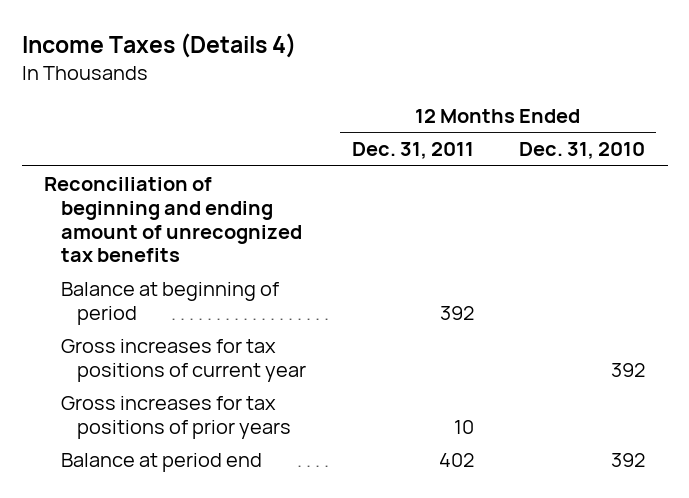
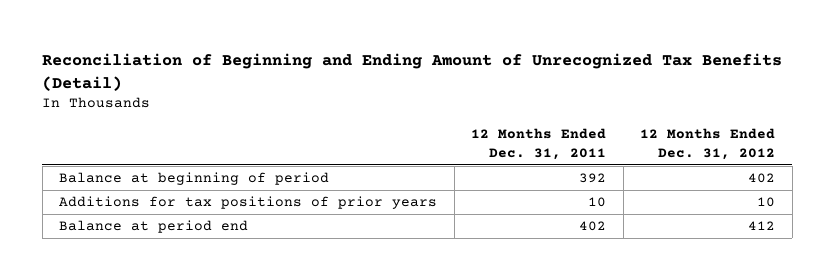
[21,32,296,58] Income Taxes (Details 4) -> [42,53,783,91] Reconciliation of Beginning and Ending Amount of Unrecognized Tax Benefits (Detail)
[519,142,646,160] Dec. 31, 2010 -> none
none -> [640,128,776,161] 12 Months Ended Dec. 31, 2012
[44,176,302,263] Reconciliation of beginning and ending amount of unrecognized tax benefits -> none
[60,338,307,382] Gross increases for tax positions of current year -> none
[60,395,292,439] Gross increases for tax positions of prior years -> [59,196,438,210] Additions for tax positions of prior years

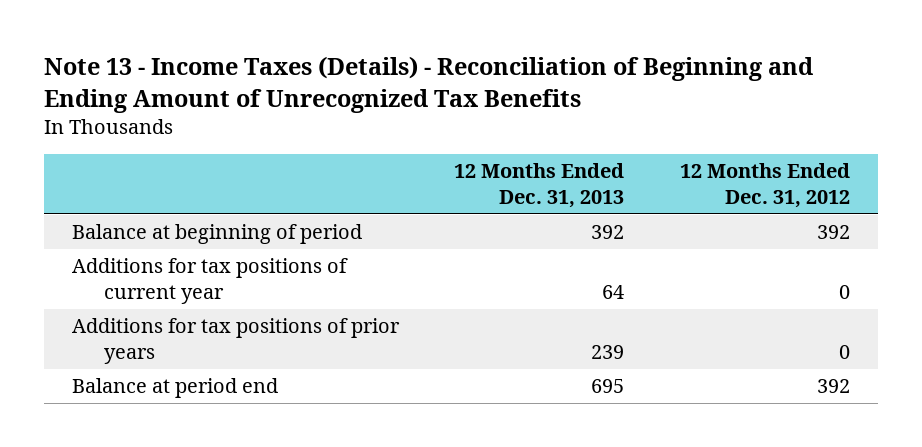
[42,53,783,91] Reconciliation of Beginning and Ending Amount of Unrecognized Tax Benefits (Detail) -> [43,56,813,113] Note 13 - Income Taxes (Details) - Reconciliation of Beginning and Ending Amount of Unrecognized Tax Benefits
[471,128,607,161] 12 Months Ended Dec. 31, 2011 -> none
none -> [454,163,625,208] 12 Months Ended Dec. 31, 2013
[748,173,776,184] 402 -> [817,225,851,240] 392
none -> [71,258,348,304] Additions for tax positions of current year
[757,197,776,208] 10 -> [839,344,851,359] 0
[748,221,776,231] 412 -> [817,379,851,394] 392

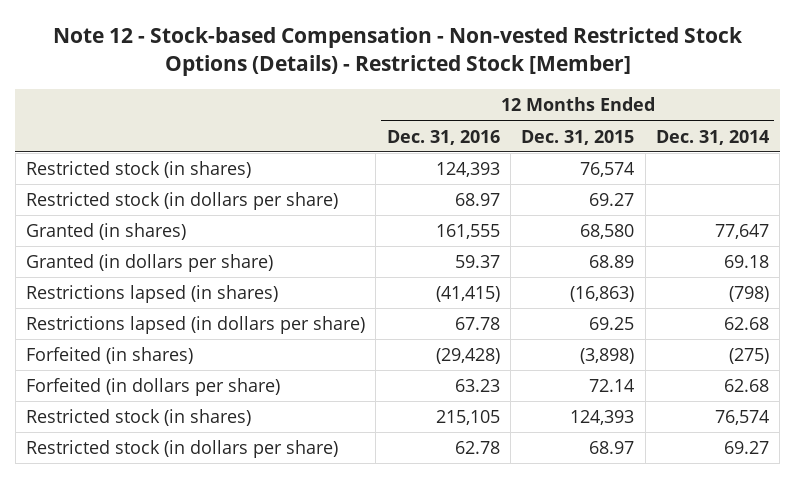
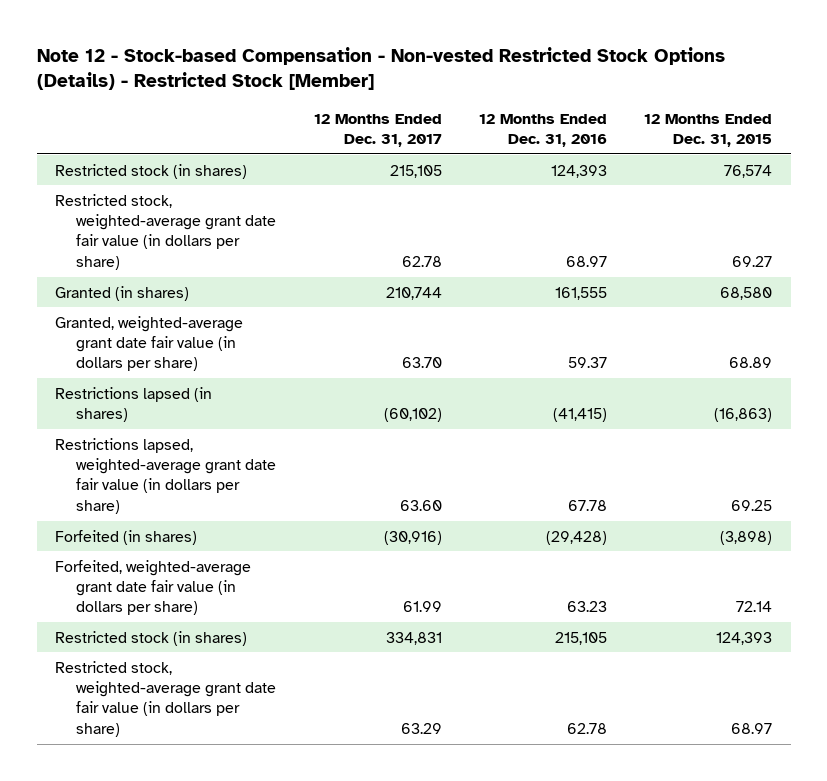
[656,129,770,145] Dec. 31, 2014 -> none
none -> [313,113,442,148] 12 Months Ended Dec. 31, 2017
[26,192,339,211] Restricted stock (in dollars per share) -> [55,193,277,270] Restricted stock, weighted-average grant date fair value (in dollars per share)
[26,254,274,273] Granted (in dollars per share) -> [55,315,244,372] Granted, weighted-average grant date fair value (in dollars per share)
[26,316,366,335] Restrictions lapsed (in dollars per share) -> [55,437,277,514] Restrictions lapsed, weighted-average grant date fair value (in dollars per share)
[26,378,281,397] Forfeited (in dollars per share) -> [55,559,252,616] Forfeited, weighted-average grant date fair value (in dollars per share)
[26,440,339,459] Restricted stock (in dollars per share) -> [55,660,277,737] Restricted stock, weighted-average grant date fair value (in dollars per share)

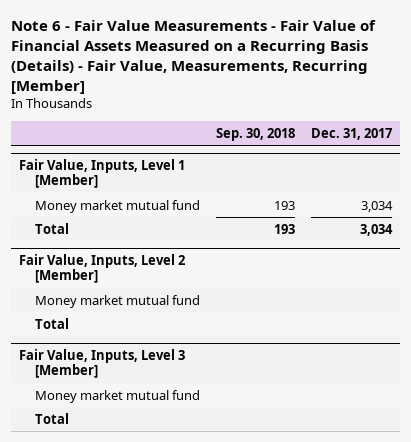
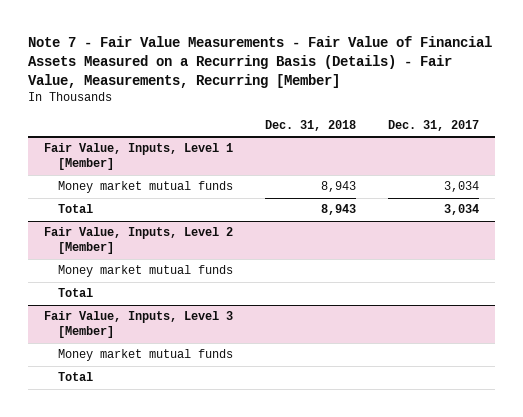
[10,19,376,94] Note 6 - Fair Value Measurements - Fair Value of Financial Assets Measured on a Recurring Basis (Details) - Fair Value, Measurements, Recurring [Member] -> [28,36,493,88] Note 7 - Fair Value Measurements - Fair Value of Financial Assets Measured on a Recurring Basis (Details) - Fair Value, Measurements, Recurring [Member]
[216,127,296,141] Sep. 30, 2018 -> none
none -> [265,120,357,132] Dec. 31, 2018
[35,199,201,213] Money market mutual fund -> [57,181,233,194] Money market mutual funds
[35,294,201,308] Money market mutual fund -> [57,265,233,278] Money market mutual funds
[35,389,201,403] Money market mutual fund -> [57,349,233,362] Money market mutual funds

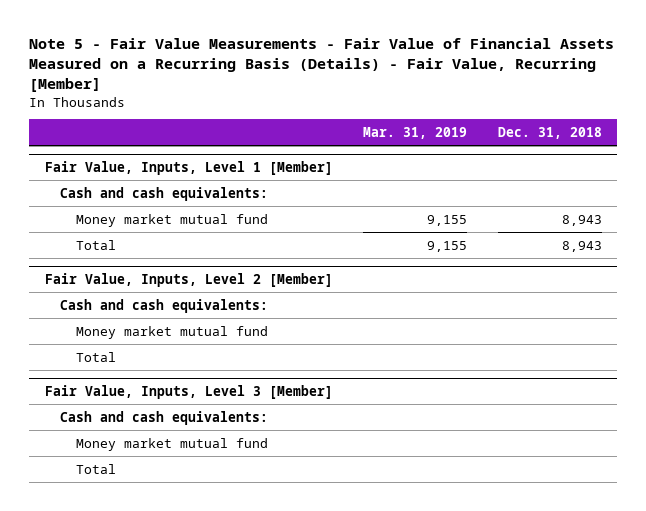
[28,36,493,88] Note 7 - Fair Value Measurements - Fair Value of Financial Assets Measured on a Recurring Basis (Details) - Fair Value, Measurements, Recurring [Member] -> [29,38,615,93] Note 5 - Fair Value Measurements - Fair Value of Financial Assets Measured on a Recurring Basis (Details) - Fair Value, Recurring [Member]
[387,120,479,132] Dec. 31, 2017 -> none
none -> [363,127,468,140] Mar. 31, 2019
none -> [60,186,269,201] Cash and cash equivalents:
[57,181,233,194] Money market mutual funds -> [75,213,268,227] Money market mutual fund
none -> [60,298,269,313] Cash and cash equivalents:
[57,265,233,278] Money market mutual funds -> [75,325,268,339] Money market mutual fund
none -> [60,410,269,425] Cash and cash equivalents:
[57,349,233,362] Money market mutual funds -> [75,437,268,451] Money market mutual fund

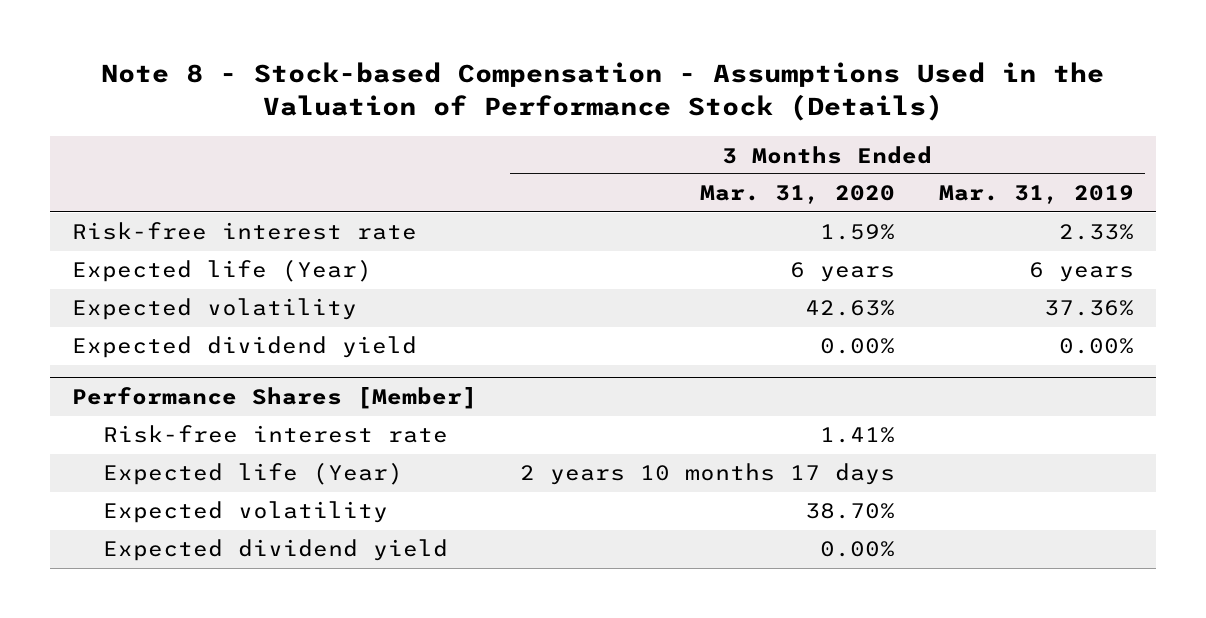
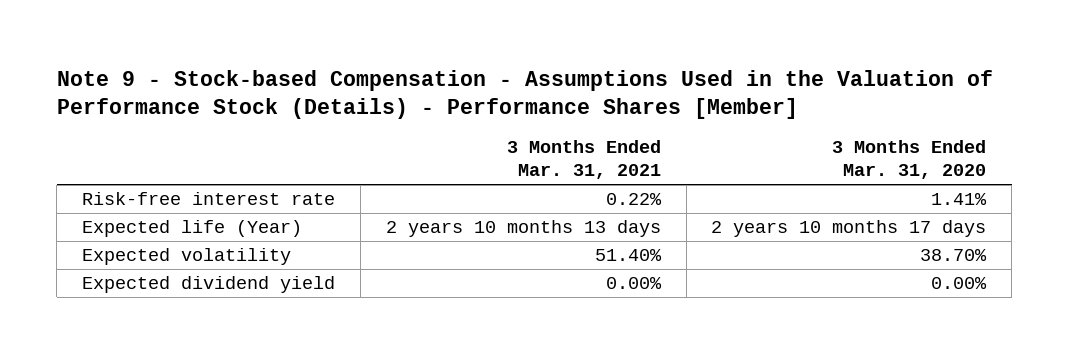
[100,62,1104,122] Note 8 - Stock-based Compensation - Assumptions Used in the Valuation of Performance Stock (Details) -> [56,69,993,120] Note 9 - Stock-based Compensation - Assumptions Used in the Valuation of Performance Stock (Details) - Performance Shares [Member]
[939,185,1135,205] Mar. 31, 2019 -> none
none -> [506,140,661,180] 3 Months Ended Mar. 31, 2021
[71,222,417,241] Risk-free interest rate -> none
[71,259,372,283] Expected life (Year) -> none
[71,298,357,321] Expected volatility -> none
[71,336,417,359] Expected dividend yield -> none
[71,387,477,410] Performance Shares [Member] -> none

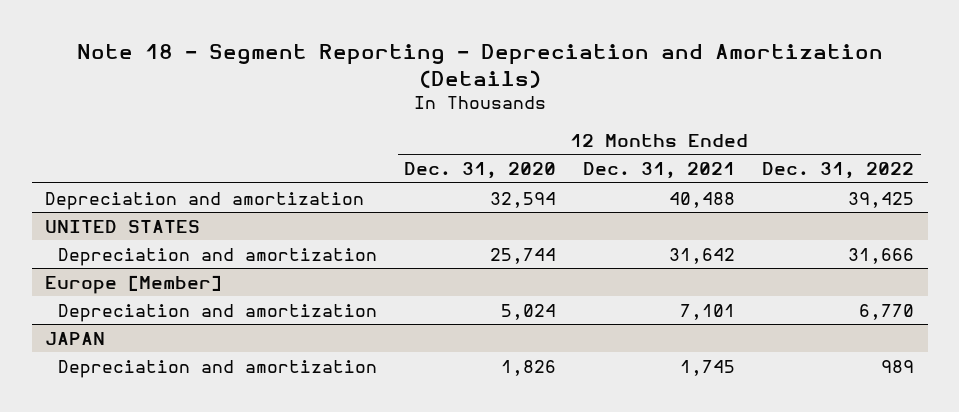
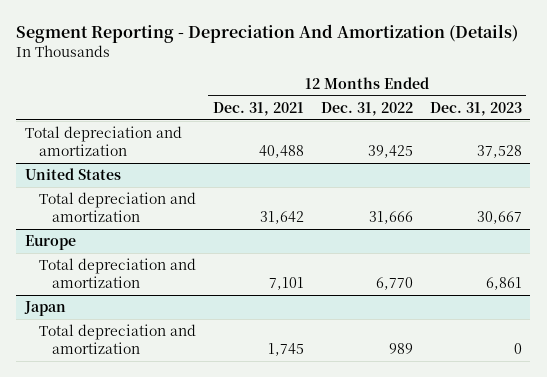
[76,43,883,88] Note 18 - Segment Reporting - Depreciation and Amortization (Details) -> [16,24,519,44] Segment Reporting - Depreciation And Amortization (Details)
[404,162,557,180] Dec. 31, 2020 -> none
none -> [429,101,522,116] Dec. 31, 2023
[45,191,365,210] Depreciation and amortization -> [24,126,182,156] Total depreciation and amortization
[45,219,201,233] UNITED STATES -> [24,168,121,181] United States
[58,247,378,266] Depreciation and amortization -> [38,192,196,222] Total depreciation and amortization
[45,274,223,294] Europe [Member] -> [24,235,76,251] Europe
[58,303,378,322] Depreciation and amortization -> [38,258,196,288] Total depreciation and amortization
[45,331,106,345] JAPAN -> [23,301,66,317] Japan
[58,359,378,378] Depreciation and amortization -> [38,324,196,354] Total depreciation and amortization

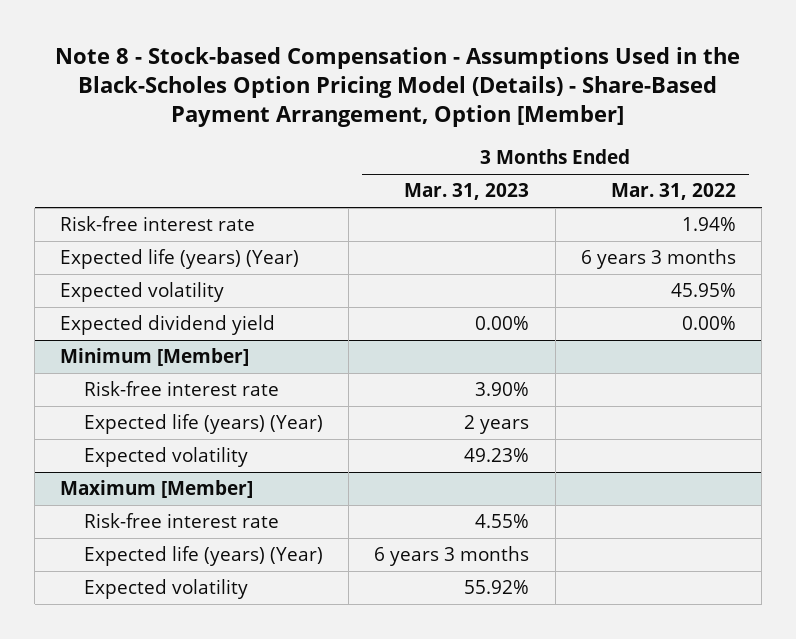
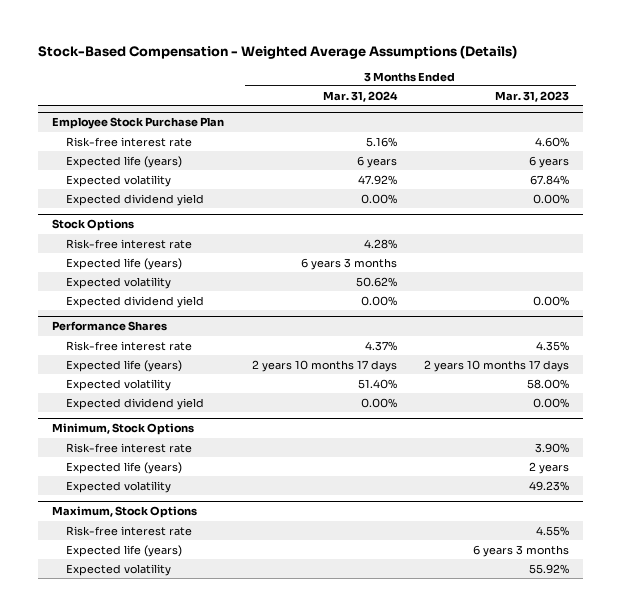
[55,46,741,128] Note 8 - Stock-based Compensation - Assumptions Used in the Black-Scholes Option Pricing Model (Details) - Share-Based Payment Arrangement, Option [Member] -> [38,44,518,59] Stock-Based Compensation - Weighted Average Assumptions (Details)
[610,183,736,201] Mar. 31, 2022 -> none
none -> [322,90,398,102] Mar. 31, 2024
none -> [52,117,225,130] Employee Stock Purchase Plan
none -> [66,136,193,147] Risk-free interest rate
none -> [66,155,183,168] Expected life (years)
none -> [66,174,172,187] Expected volatility
none -> [66,193,205,206] Expected dividend yield
none -> [52,219,135,232] Stock Options
[60,249,300,270] Expected life (years) (Year) -> [66,257,183,270] Expected life (years)
[60,348,250,367] Minimum [Member] -> none
none -> [52,321,168,332] Performance Shares
none -> [66,340,193,351] Risk-free interest rate
none -> [66,359,183,372] Expected life (years)
none -> [66,378,172,391] Expected volatility
none -> [66,397,205,410] Expected dividend yield
none -> [52,423,195,436] Minimum, Stock Options
[84,414,324,435] Expected life (years) (Year) -> [66,461,183,474] Expected life (years)
[60,480,254,499] Maximum [Member] -> none
none -> [52,506,198,519] Maximum, Stock Options
[84,546,324,567] Expected life (years) (Year) -> [66,544,183,557] Expected life (years)

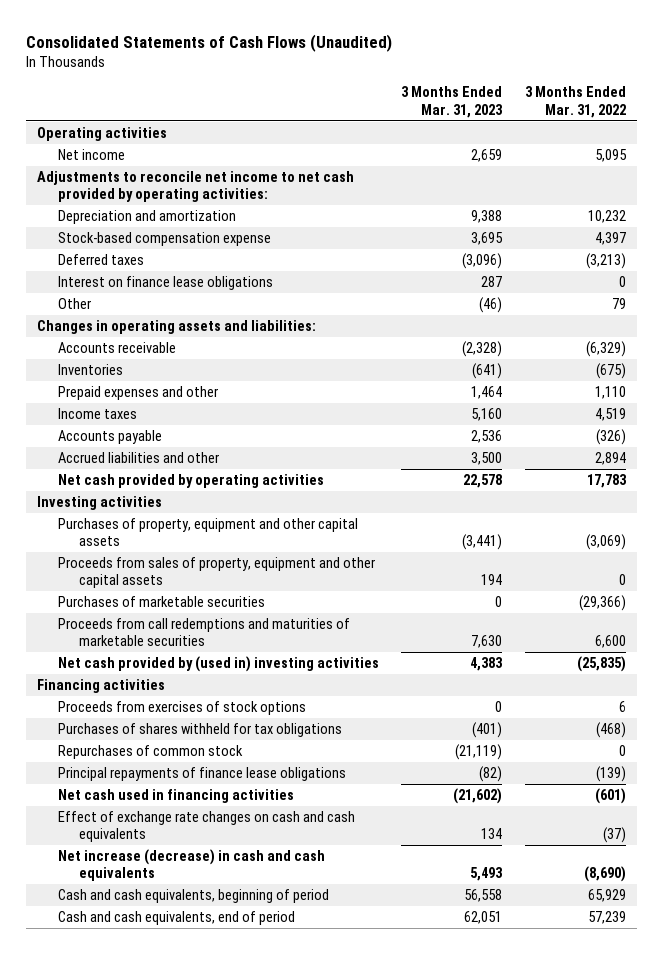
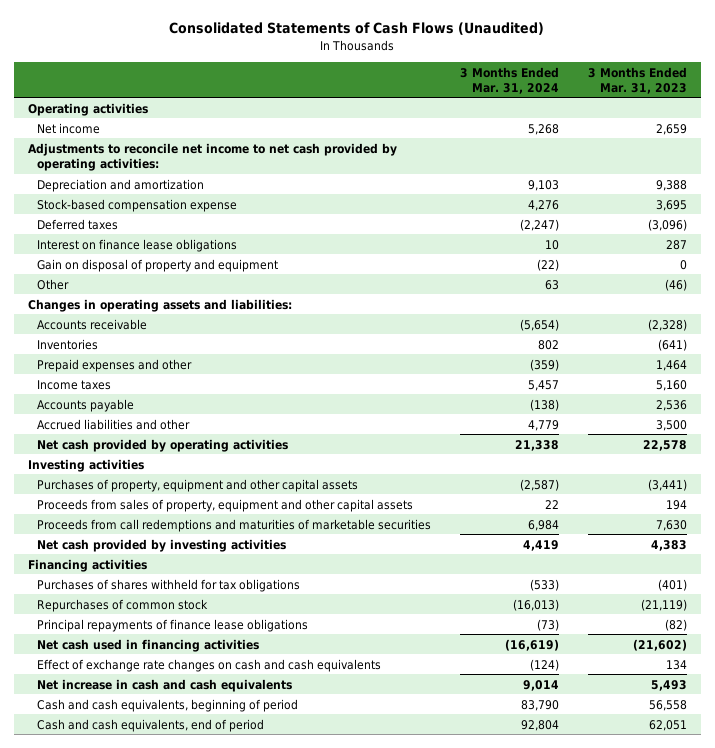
[525,86,627,118] 3 Months Ended Mar. 31, 2022 -> none
none -> [459,66,559,94] 3 Months Ended Mar. 31, 2024
none -> [37,258,279,272] Gain on disposal of property and equipment
[57,596,265,608] Purchases of marketable securities -> none
[57,656,379,673] Net cash provided by (used in) investing activities -> [37,538,287,552] Net cash provided by investing activities
[57,701,306,716] Proceeds from exercises of stock options -> none
[57,849,325,882] Net increase (decrease) in cash and cash equivalents -> [37,678,293,692] Net increase in cash and cash equivalents

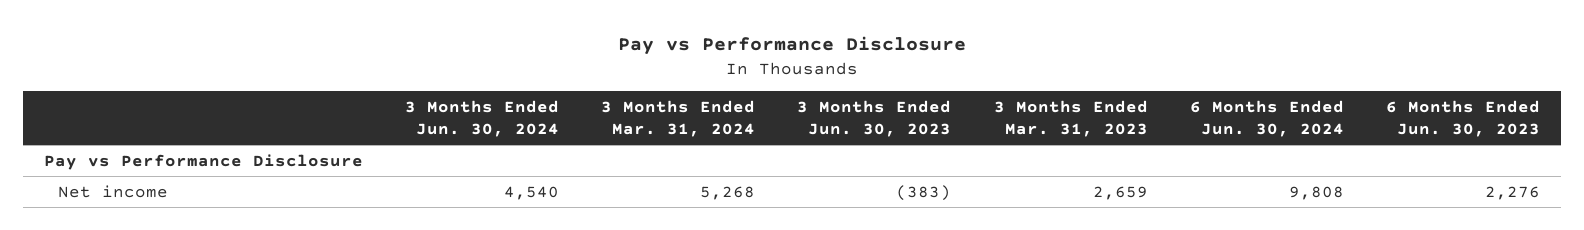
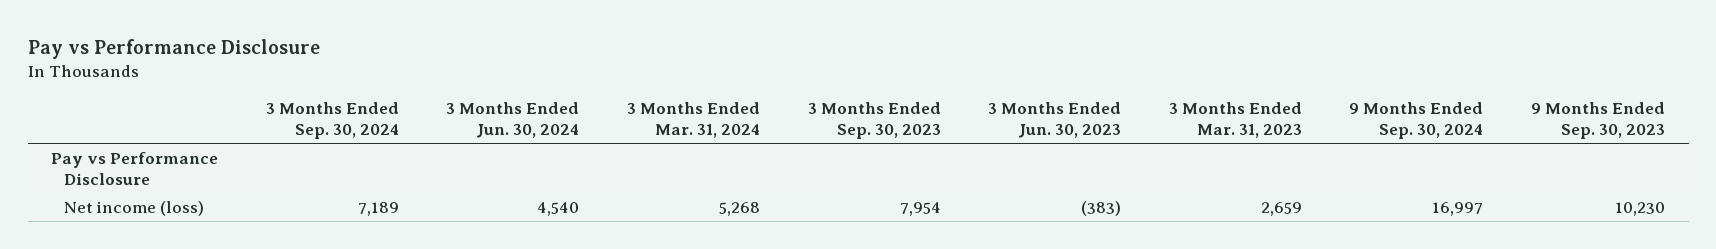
[1189,99,1344,138] 6 Months Ended Jun. 30, 2024 -> none
[1385,99,1540,138] 6 Months Ended Jun. 30, 2023 -> none
none -> [265,102,399,139] 3 Months Ended Sep. 30, 2024
none -> [807,102,941,139] 3 Months Ended Sep. 30, 2023
none -> [1349,102,1484,139] 9 Months Ended Sep. 30, 2024
none -> [1530,102,1665,139] 9 Months Ended Sep. 30, 2023
[58,184,169,198] Net income -> [63,200,204,216] Net income (loss)

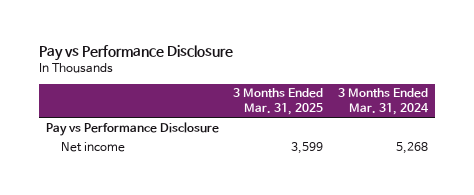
[265,102,399,139] 3 Months Ended Sep. 30, 2024 -> none
[446,102,580,138] 3 Months Ended Jun. 30, 2024 -> none
[807,102,941,139] 3 Months Ended Sep. 30, 2023 -> none
[988,102,1122,138] 3 Months Ended Jun. 30, 2023 -> none
[1168,102,1302,138] 3 Months Ended Mar. 31, 2023 -> none
[1349,102,1484,139] 9 Months Ended Sep. 30, 2024 -> none
[1530,102,1665,139] 9 Months Ended Sep. 30, 2023 -> none
none -> [233,88,324,115] 3 Months Ended Mar. 31, 2025
[63,200,204,216] Net income (loss) -> [61,141,126,152] Net income

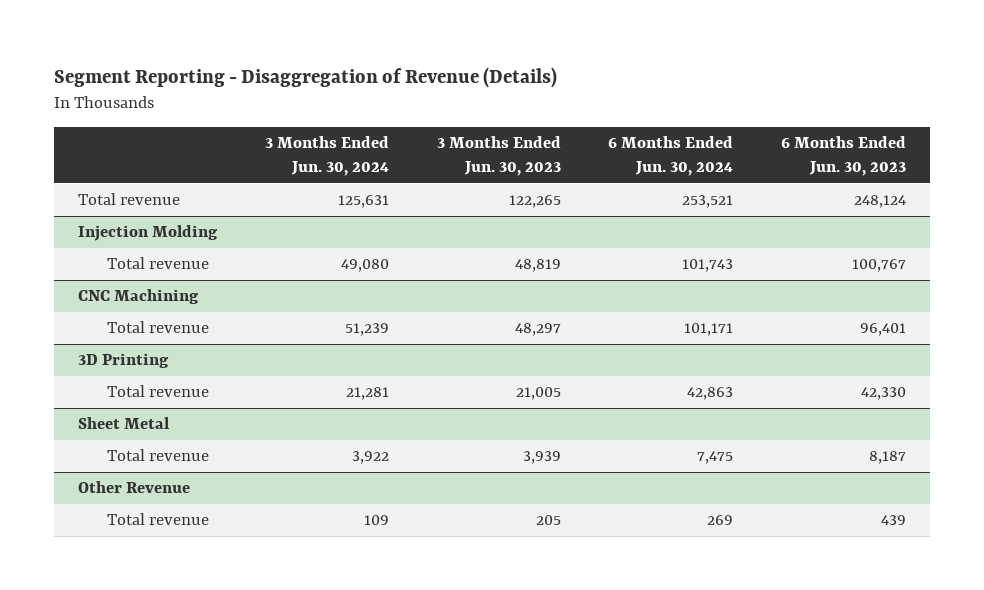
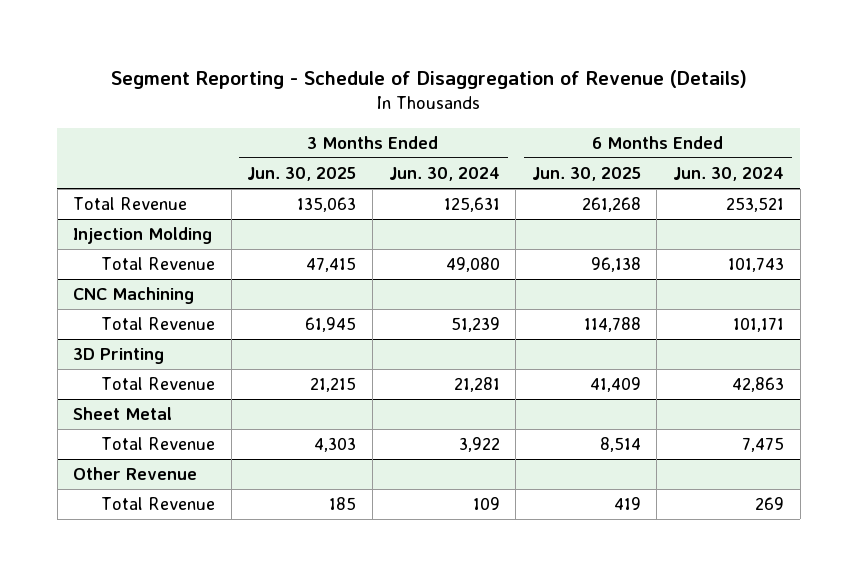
[54,67,558,89] Segment Reporting - Disaggregation of Revenue (Details) -> [110,70,747,90] Segment Reporting - Schedule of Disaggregation of Revenue (Details)
[436,136,561,177] 3 Months Ended Jun. 30, 2023 -> none
[781,136,907,177] 6 Months Ended Jun. 30, 2023 -> none
none -> [247,167,357,182] Jun. 30, 2025
none -> [531,167,641,182] Jun. 30, 2025
[78,193,181,206] Total revenue -> [73,197,188,211] Total Revenue
[107,257,210,270] Total revenue -> [101,257,216,271] Total Revenue
[107,321,210,334] Total revenue -> [101,317,216,331] Total Revenue
[107,385,210,398] Total revenue -> [101,377,216,391] Total Revenue
[107,449,210,462] Total revenue -> [101,437,216,451] Total Revenue
[107,513,210,526] Total revenue -> [101,497,216,511] Total Revenue

